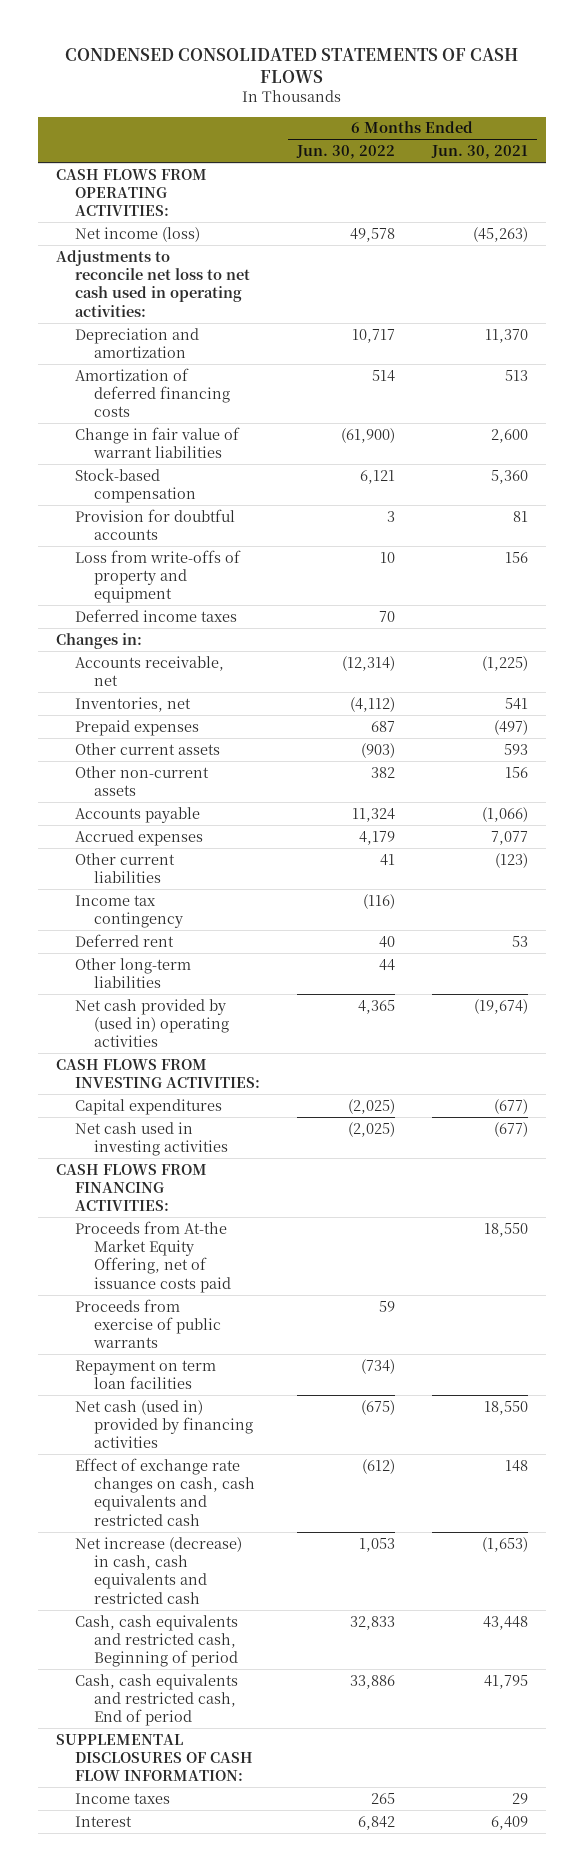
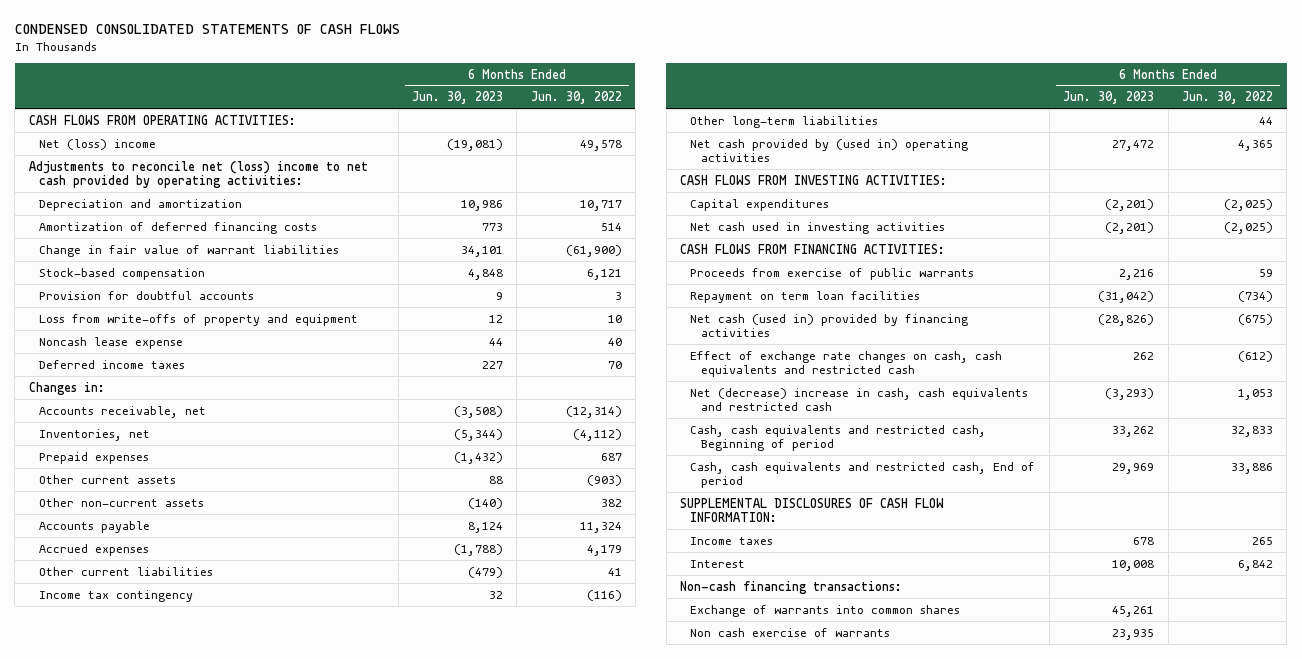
[430,145,528,160] Jun. 30, 2021 -> none
none -> [411,91,503,105] Jun. 30, 2023
[75,226,201,242] Net income (loss) -> [39,138,157,150] Net (loss) income
[56,249,251,317] Adjustments to reconcile net loss to net cash used in operating activities: -> [28,160,368,189] Adjustments to reconcile net (loss) income to net cash provided by operating activities:
none -> [39,336,184,349] Noncash lease expense
[75,933,175,947] Deferred rent -> none
[75,1220,232,1293] Proceeds from At-the Market Equity Offering, net of issuance costs paid -> none
[75,1536,243,1604] Net increase (decrease) in cash, cash equivalents and restricted cash -> [690,387,1029,412] Net (decrease) increase in cash, cash equivalents and restricted cash
none -> [680,580,903,594] Non-cash financing transactions:
none -> [690,604,961,617] Exchange of warrants into common shares
none -> [690,627,891,637] Non cash exercise of warrants

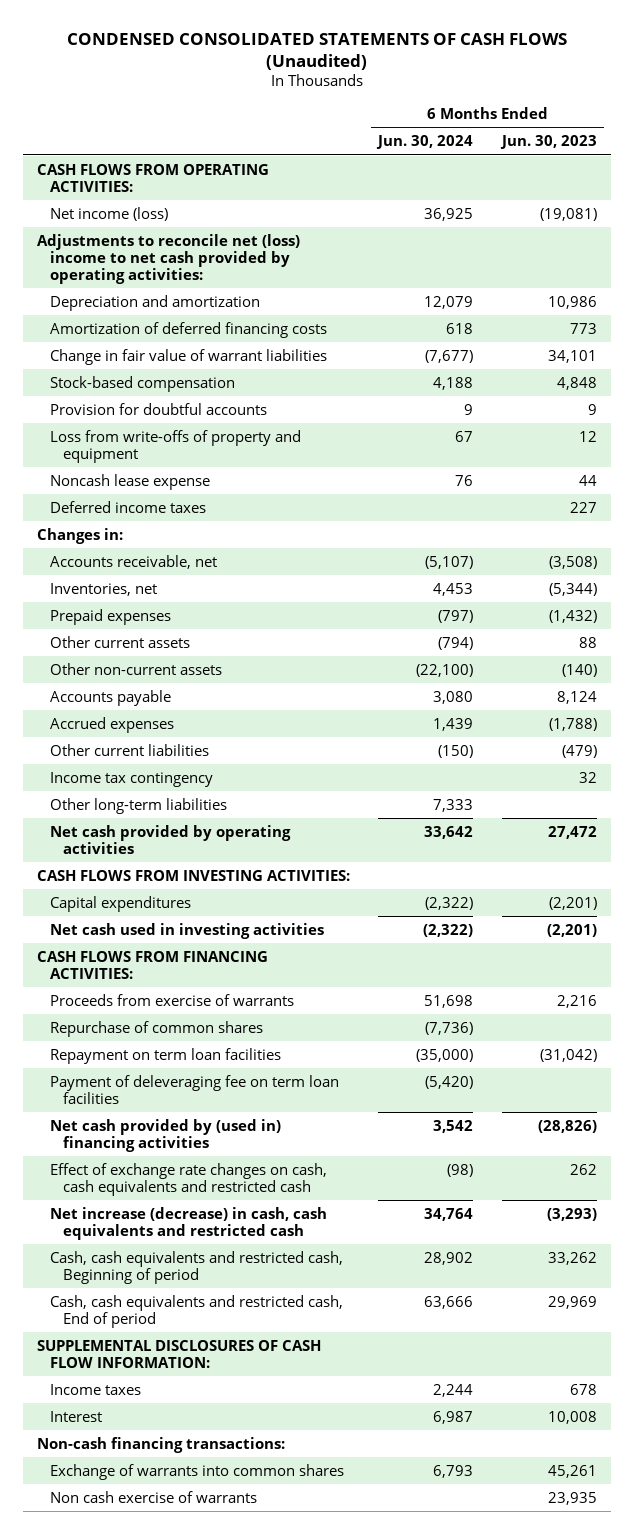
[14,24,400,35] CONDENSED CONSOLIDATED STATEMENTS OF CASH FLOWS -> [66,32,567,71] CONDENSED CONSOLIDATED STATEMENTS OF CASH FLOWS (Unaudited)
[530,91,622,105] Jun. 30, 2022 -> none
none -> [376,135,474,150] Jun. 30, 2024
[39,138,157,150] Net (loss) income -> [50,206,169,221] Net income (loss)
[690,138,969,163] Net cash provided by (used in) operating activities -> [50,824,292,854] Net cash provided by operating activities
[690,267,975,280] Proceeds from exercise of public warrants -> [50,993,295,1006] Proceeds from exercise of warrants
none -> [50,1020,264,1037] Repurchase of common shares
none -> [50,1074,340,1104] Payment of deleveraging fee on term loan facilities
[690,313,969,338] Net cash (used in) provided by financing activities -> [50,1118,282,1152] Net cash provided by (used in) financing activities
[690,387,1029,412] Net (decrease) increase in cash, cash equivalents and restricted cash -> [50,1206,328,1240] Net increase (decrease) in cash, cash equivalents and restricted cash

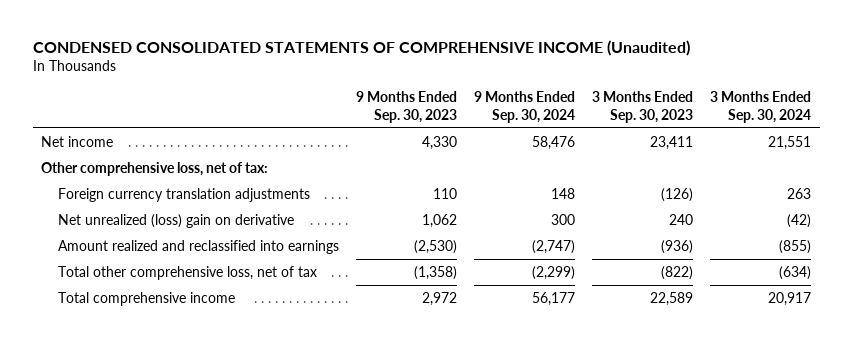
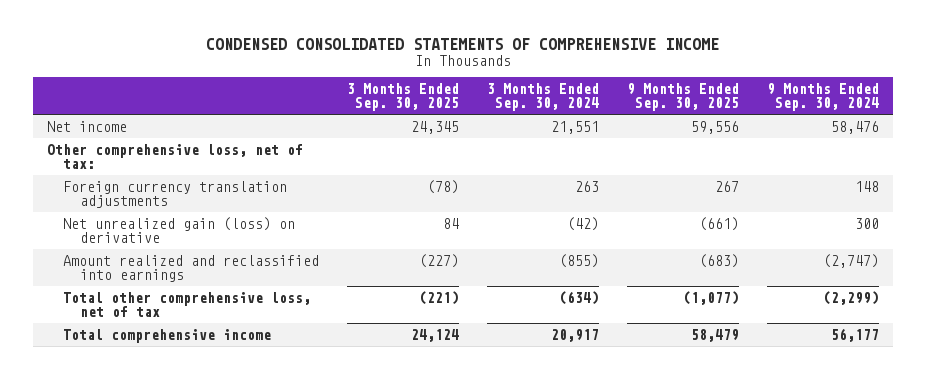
[32,40,690,57] CONDENSED CONSOLIDATED STATEMENTS OF COMPREHENSIVE INCOME (Unaudited) -> [205,38,719,51] CONDENSED CONSOLIDATED STATEMENTS OF COMPREHENSIVE INCOME
[356,91,458,123] 9 Months Ended Sep. 30, 2023 -> none
[592,91,694,123] 3 Months Ended Sep. 30, 2023 -> none
none -> [347,82,460,111] 3 Months Ended Sep. 30, 2025
none -> [626,82,739,111] 9 Months Ended Sep. 30, 2025
[58,213,295,228] Net unrealized (loss) gain on derivative -> [63,216,296,243] Net unrealized gain (loss) on derivative

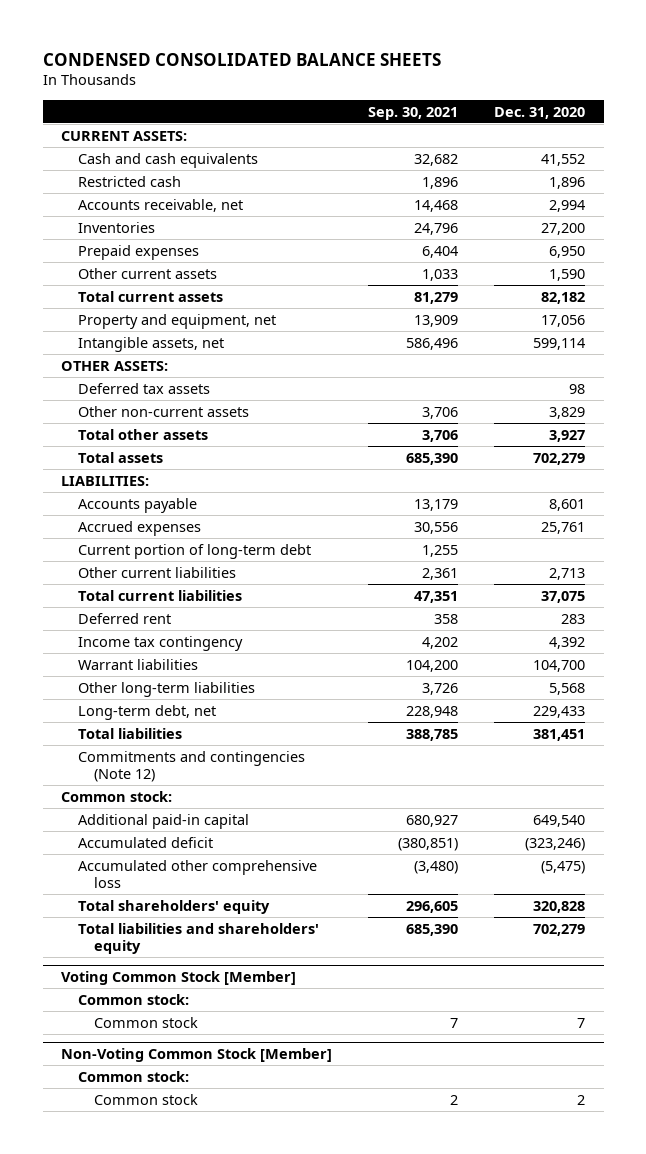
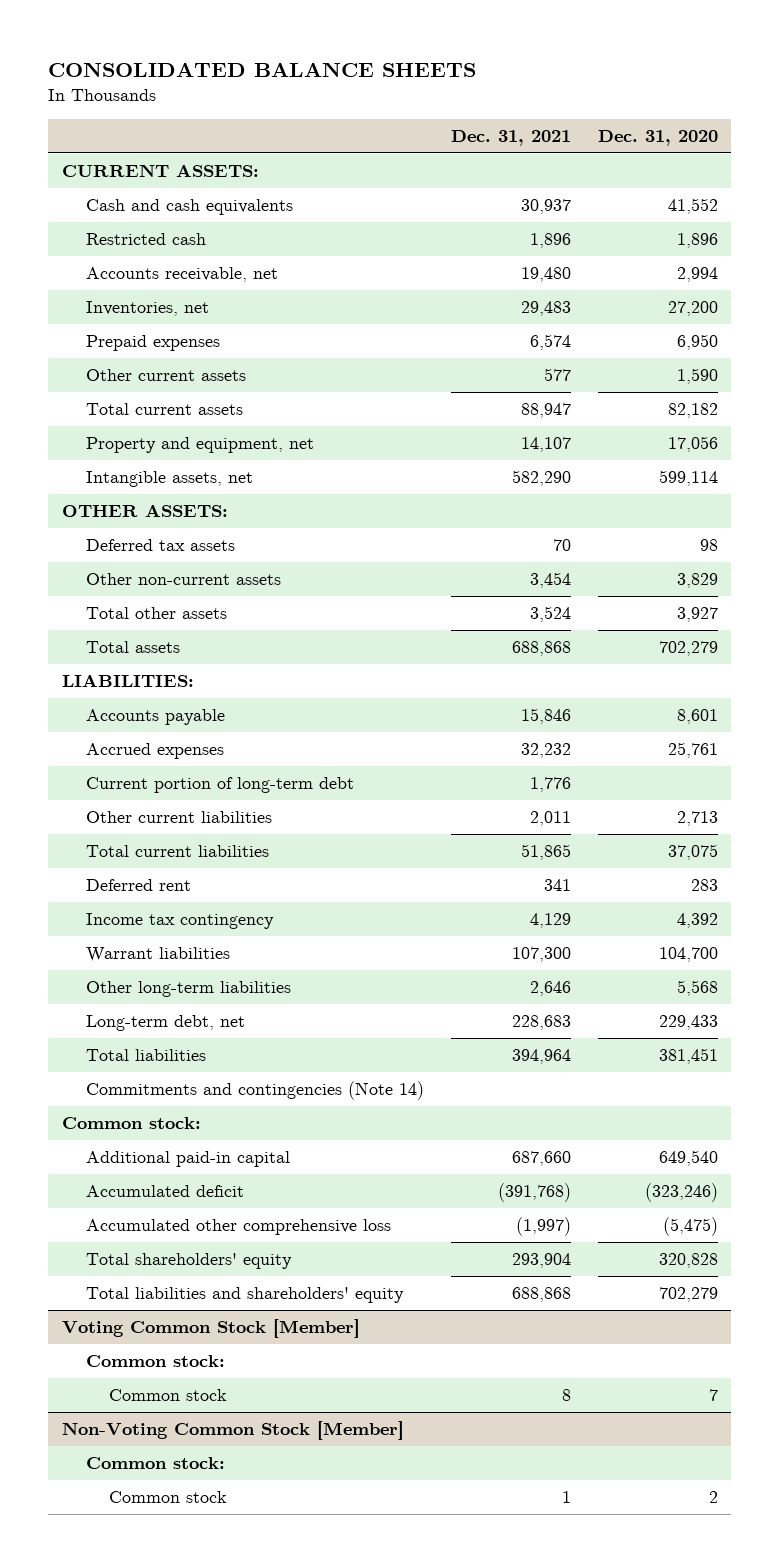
[42,52,441,66] CONDENSED CONSOLIDATED BALANCE SHEETS -> [48,61,477,77] CONSOLIDATED BALANCE SHEETS
[368,106,459,120] Sep. 30, 2021 -> none
none -> [450,130,571,147] Dec. 31, 2021
[77,221,155,233] Inventories -> [85,301,209,317] Inventories, net
[77,750,305,782] Commitments and contingencies (Note 12) -> [85,1081,424,1101] Commitments and contingencies (Note 14)

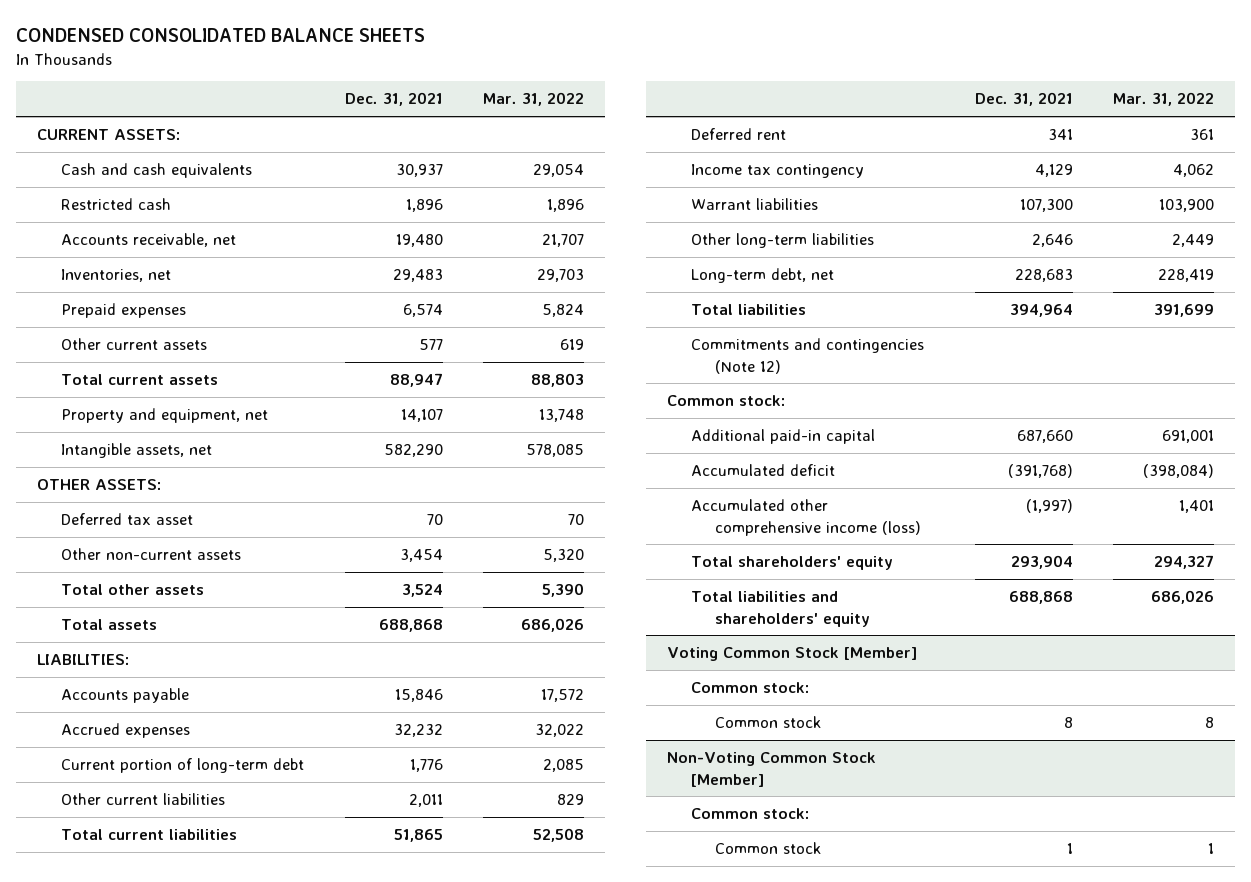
[48,61,477,77] CONSOLIDATED BALANCE SHEETS -> [16,28,426,43] CONDENSED CONSOLIDATED BALANCE SHEETS
[597,130,718,147] Dec. 31, 2020 -> none
none -> [483,92,585,107] Mar. 31, 2022
[85,539,235,552] Deferred tax assets -> [60,513,193,526] Deferred tax asset
[85,1081,424,1101] Commitments and contingencies (Note 14) -> [690,338,924,374] Commitments and contingencies (Note 12)
[85,1219,391,1236] Accumulated other comprehensive loss -> [690,499,922,536] Accumulated other comprehensive income (loss)

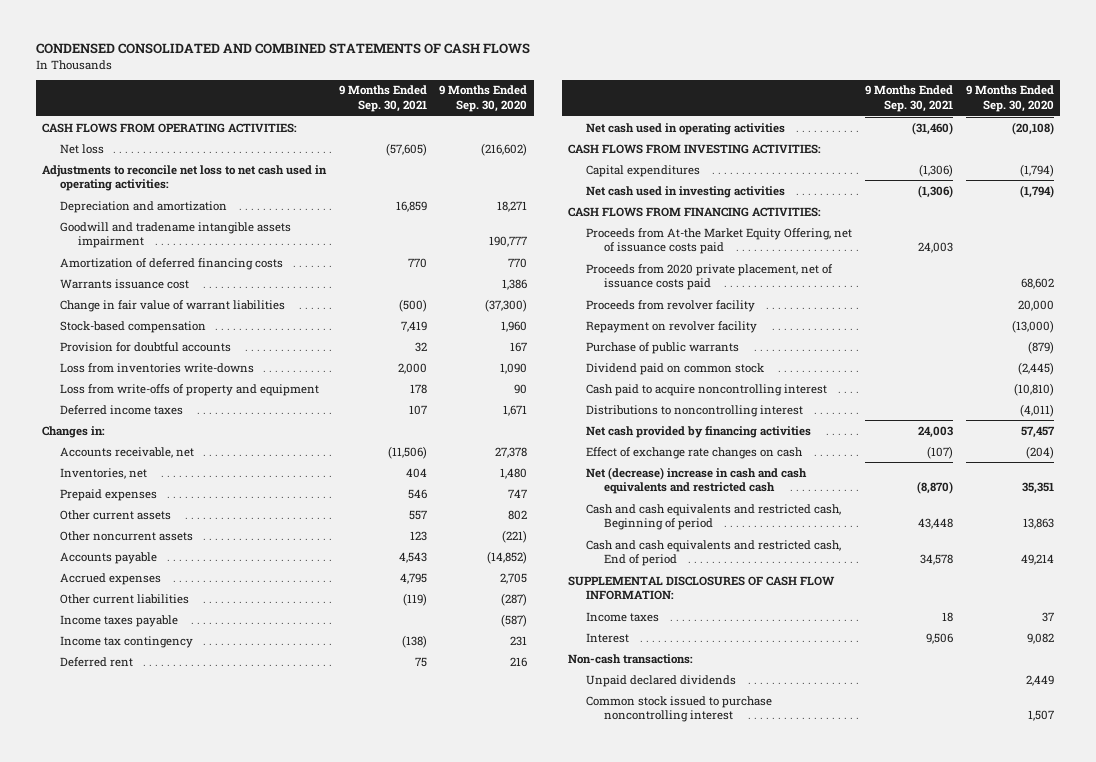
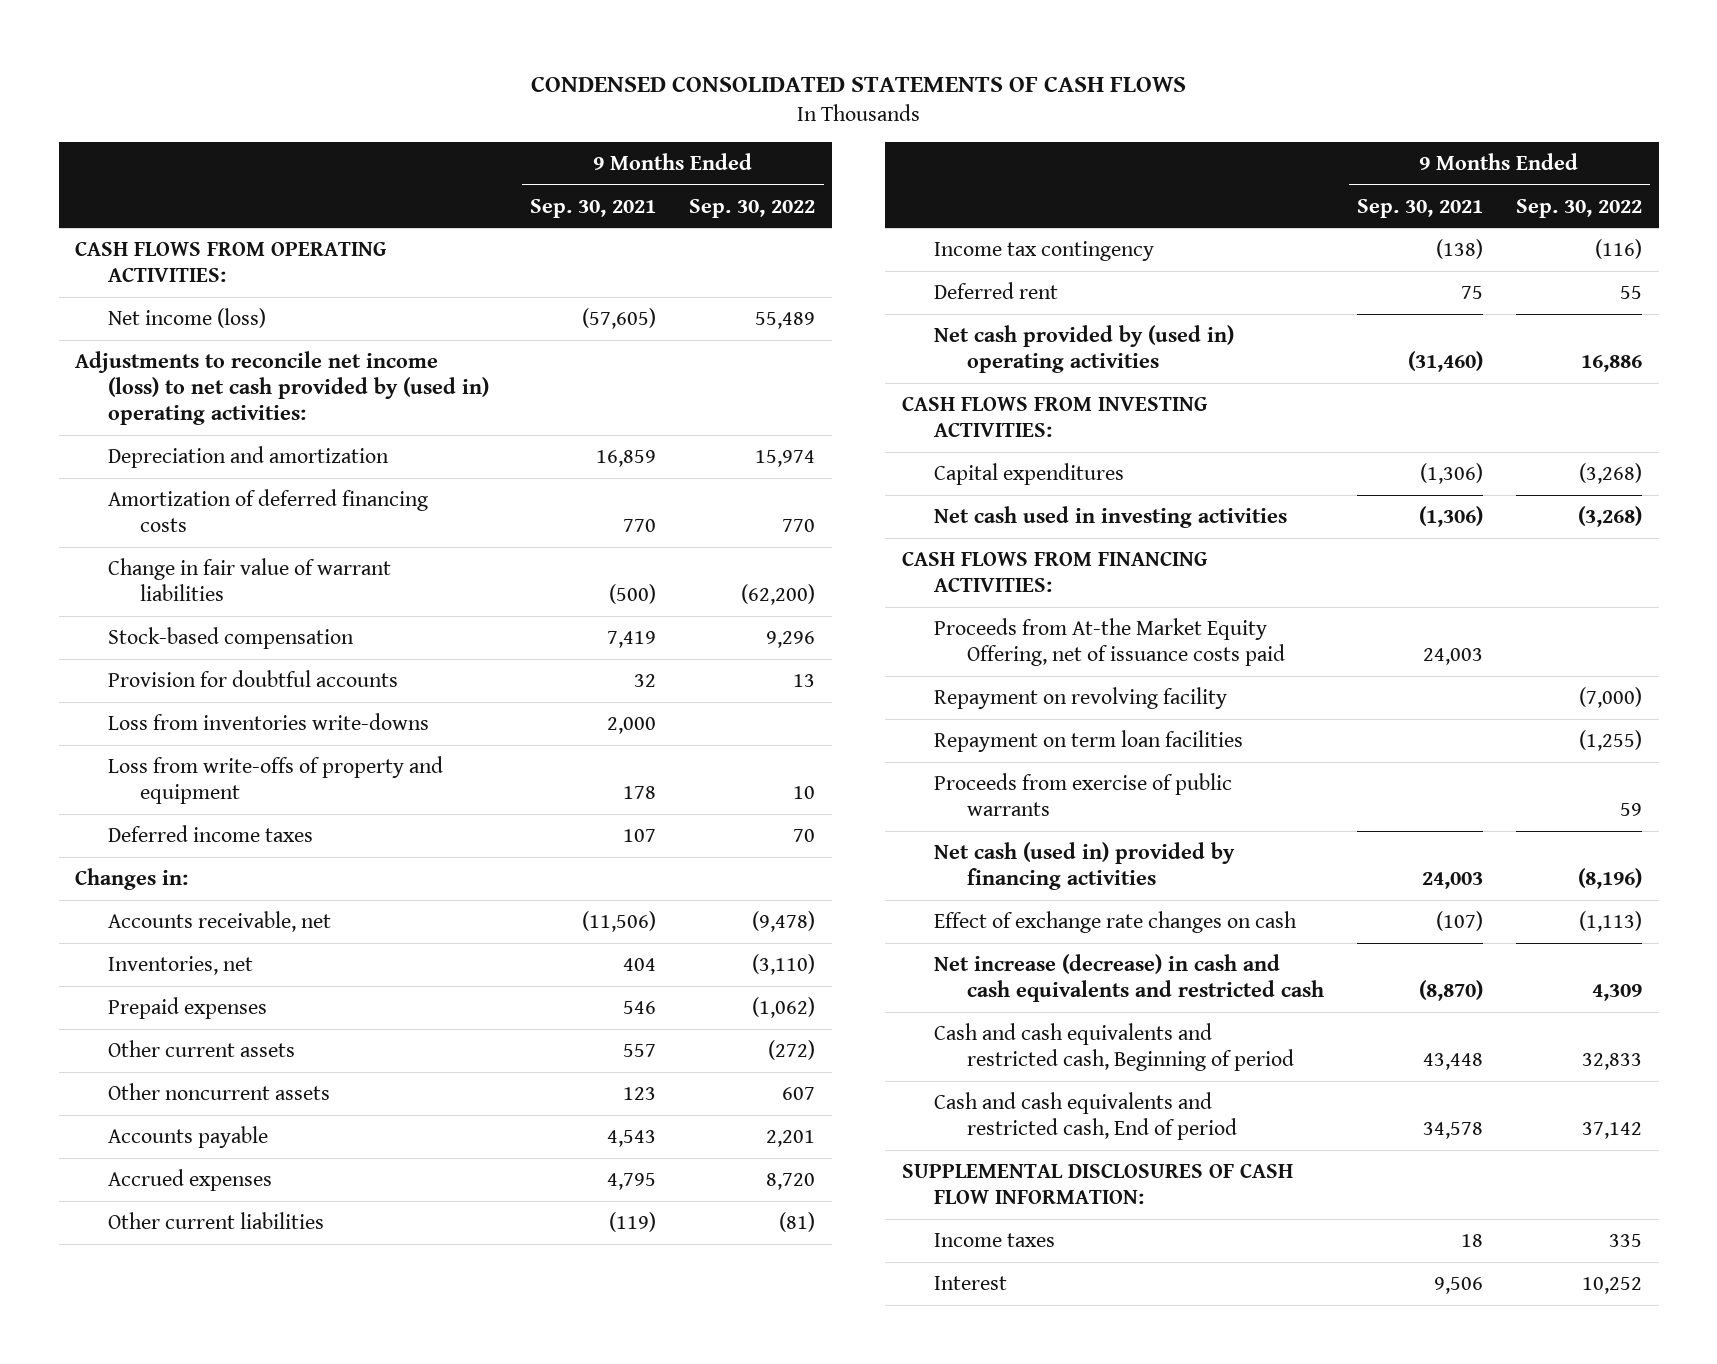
[35,43,530,55] CONDENSED CONSOLIDATED AND COMBINED STATEMENTS OF CASH FLOWS -> [530,76,1186,93] CONDENSED CONSOLIDATED STATEMENTS OF CASH FLOWS
[439,85,528,113] 9 Months Ended Sep. 30, 2020 -> none
none -> [689,198,816,218] Sep. 30, 2022
[59,143,104,154] Net loss -> [107,307,266,328] Net income (loss)
[42,164,328,192] Adjustments to reconcile net loss to net cash used in operating activities: -> [75,350,489,426] Adjustments to reconcile net income (loss) to net cash provided by (used in) operating activities:
[59,221,291,249] Goodwill and tradename intangible assets impairment -> none
[59,278,189,289] Warrants issuance cost -> none
[59,614,178,627] Income taxes payable -> none
[586,122,786,135] Net cash used in operating activities -> [934,324,1235,374] Net cash provided by (used in) operating activities
[586,263,834,291] Proceeds from 2020 private placement, net of issuance costs paid -> none
[586,299,756,312] Proceeds from revolver facility -> none
[586,341,740,354] Purchase of public warrants -> none
[586,362,765,375] Dividend paid on common stock -> none
[586,383,828,396] Cash paid to acquire noncontrolling interest -> none
[586,404,804,417] Distributions to noncontrolling interest -> none
none -> [934,686,1228,709] Repayment on revolving facility
[586,320,758,333] Repayment on revolver facility -> [934,729,1244,752] Repayment on term loan facilities
none -> [934,772,1233,817] Proceeds from exercise of public warrants
[586,425,812,438] Net cash provided by financing activities -> [934,841,1236,891] Net cash (used in) provided by financing activities
[586,466,808,495] Net (decrease) increase in cash and cash equivalents and restricted cash -> [934,953,1324,1003] Net increase (decrease) in cash and cash equivalents and restricted cash
[568,653,694,664] Non-cash transactions: -> none
[586,674,737,687] Unpaid declared dividends -> none
[586,695,773,723] Common stock issued to purchase noncontrolling interest -> none

